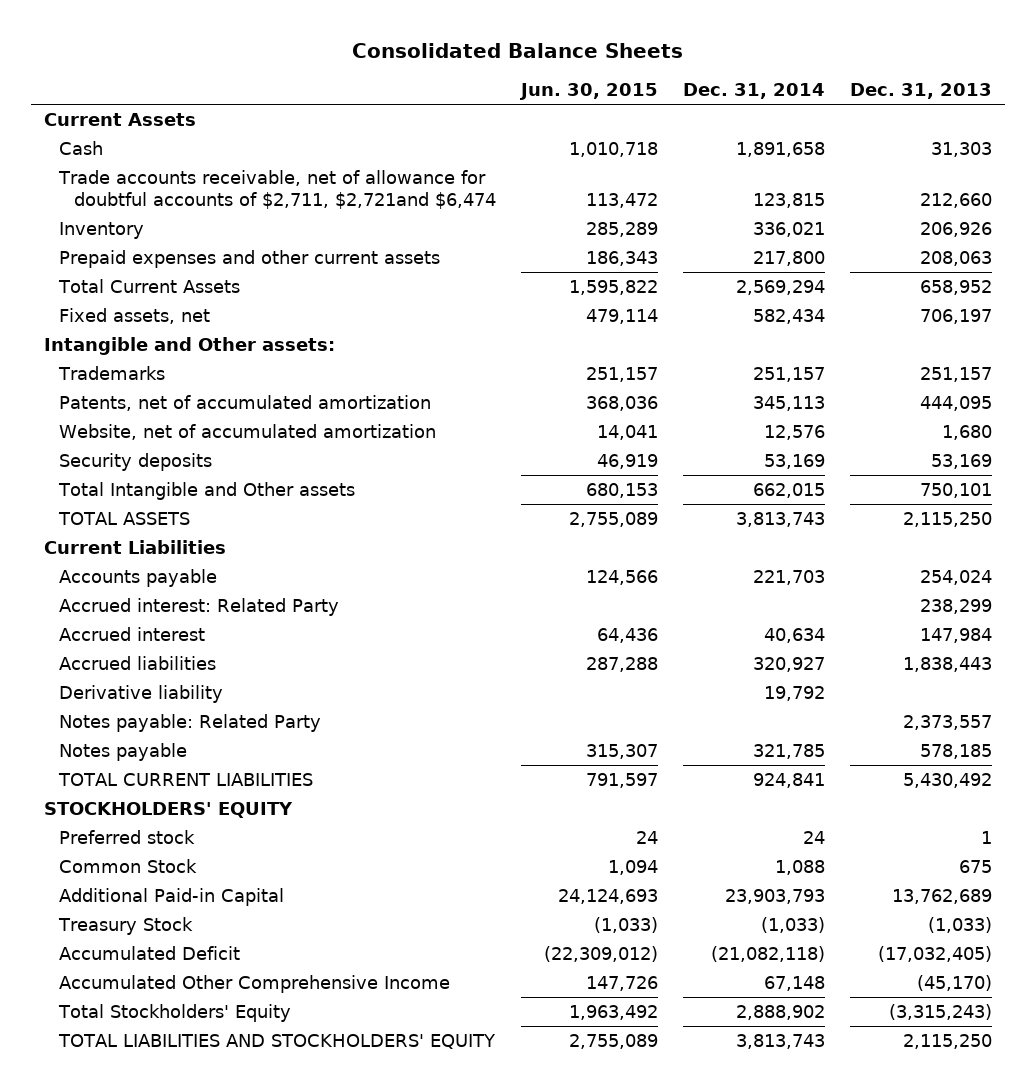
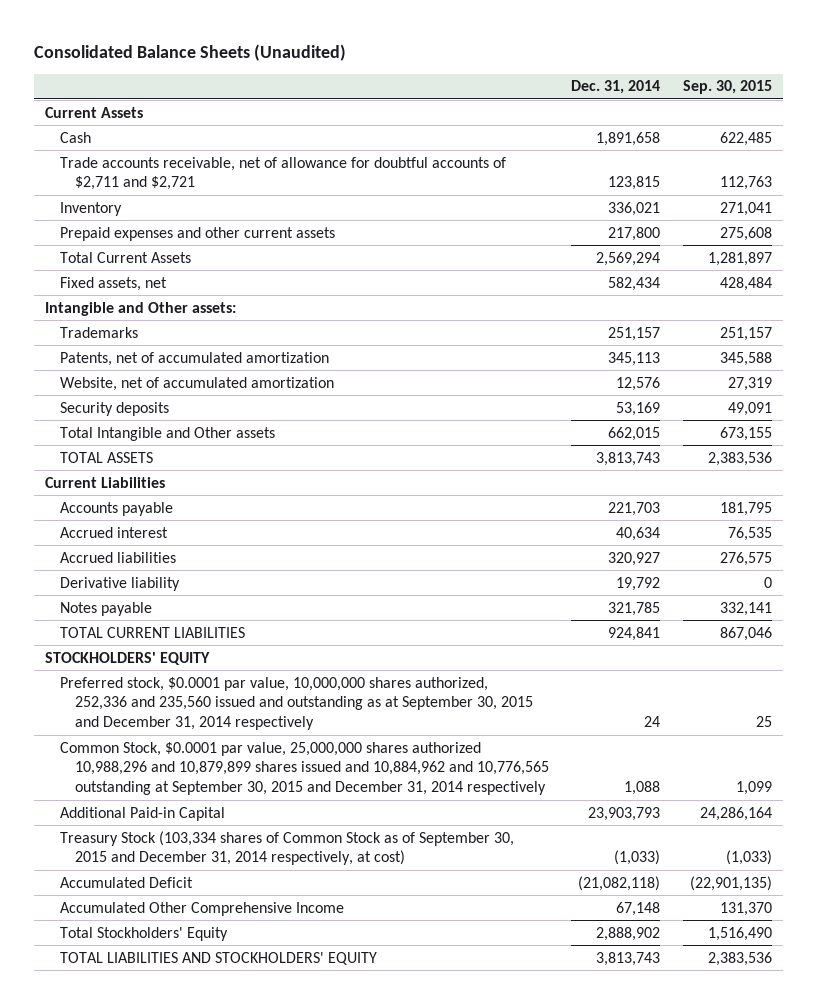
[352,43,684,59] Consolidated Balance Sheets -> [33,44,346,62] Consolidated Balance Sheets (Unaudited)
[518,83,658,101] Jun. 30, 2015 -> none
[850,83,993,100] Dec. 31, 2013 -> none
none -> [683,80,773,95] Sep. 30, 2015
[57,169,496,210] Trade accounts receivable, net of allowance for doubtful accounts of $2,711, $2,721and $6,474 -> [60,156,507,191] Trade accounts receivable, net of allowance for doubtful accounts of $2,711 and $2,721
[58,597,339,616] Accrued interest: Related Party -> none
[58,713,321,732] Notes payable: Related Party -> none
[58,829,195,844] Preferred stock -> [60,676,533,731] Preferred stock, $0.0001 par value, 10,000,000 shares authorized, 252,336 and 235,560 issued and outstanding as at September 30, 2015 and December 31, 2014 respectively
[58,858,197,873] Common Stock -> [60,741,549,796] Common Stock, $0.0001 par value, 25,000,000 shares authorized 10,988,296 and 10,879,899 shares issued and 10,884,962 and 10,776,565 outstanding at September 30, 2015 and December 31, 2014 respectively
[57,916,193,935] Treasury Stock -> [60,830,515,866] Treasury Stock (103,334 shares of Common Stock as of September 30, 2015 and December 31, 2014 respectively, at cost)

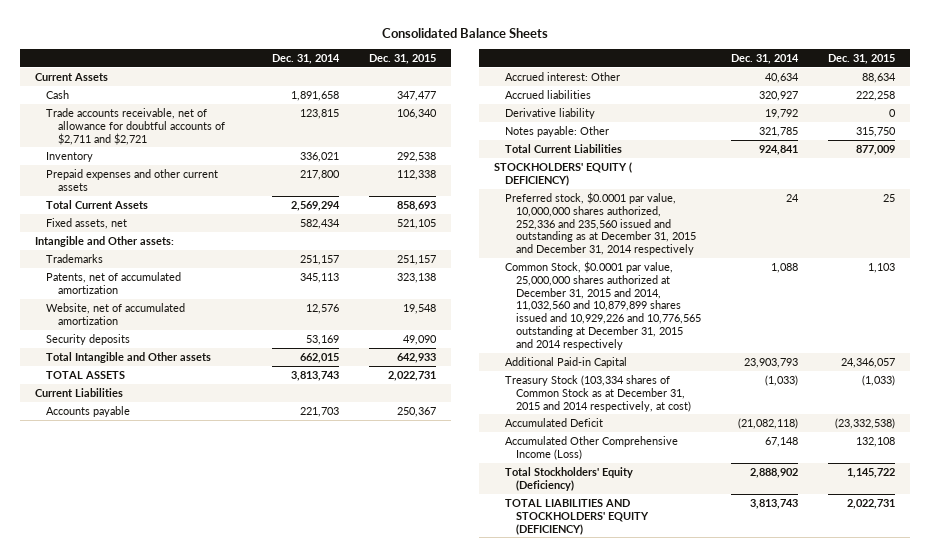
[33,44,346,62] Consolidated Balance Sheets (Unaudited) -> [382,27,549,38] Consolidated Balance Sheets
[683,80,773,95] Sep. 30, 2015 -> none
none -> [369,53,437,64] Dec. 31, 2015
[60,526,169,538] Accrued interest -> [505,71,621,81] Accrued interest: Other
[60,601,153,616] Notes payable -> [505,125,610,137] Notes payable: Other
[60,626,246,638] TOTAL CURRENT LIABILITIES -> [505,143,623,153] Total Current Liabilities
[45,651,211,665] STOCKHOLDERS' EQUITY -> [494,161,633,186] STOCKHOLDERS' EQUITY ( DEFICIENCY)
[60,676,533,731] Preferred stock, $0.0001 par value, 10,000,000 shares authorized, 252,336 and 235,560 issued and outstanding as at September 30, 2015 and December 31, 2014 respectively -> [505,191,697,256] Preferred stock, $0.0001 par value, 10,000,000 shares authorized, 252,336 and 235,560 issued and outstanding as at December 31, 2015 and December 31, 2014 respectively
[60,741,549,796] Common Stock, $0.0001 par value, 25,000,000 shares authorized 10,988,296 and 10,879,899 shares issued and 10,884,962 and 10,776,565 outstanding at September 30, 2015 and December 31, 2014 respectively -> [505,260,702,351] Common Stock, $0.0001 par value, 25,000,000 shares authorized at December 31, 2015 and 2014, 11,032,560 and 10,879,899 shares issued and 10,929,226 and 10,776,565 outstanding at December 31, 2015 and 2014 respectively
[60,830,515,866] Treasury Stock (103,334 shares of Common Stock as of September 30, 2015 and December 31, 2014 respectively, at cost) -> [505,374,692,412] Treasury Stock (103,334 shares of Common Stock as at December 31, 2015 and 2014 respectively, at cost)
[60,901,345,916] Accumulated Other Comprehensive Income -> [505,435,679,460] Accumulated Other Comprehensive Income (Loss)
[60,926,229,941] Total Stockholders' Equity -> [505,466,634,491] Total Stockholders' Equity (Deficiency)
[60,951,378,965] TOTAL LIABILITIES AND STOCKHOLDERS' EQUITY -> [505,498,650,535] TOTAL LIABILITIES AND STOCKHOLDERS' EQUITY (DEFICIENCY)

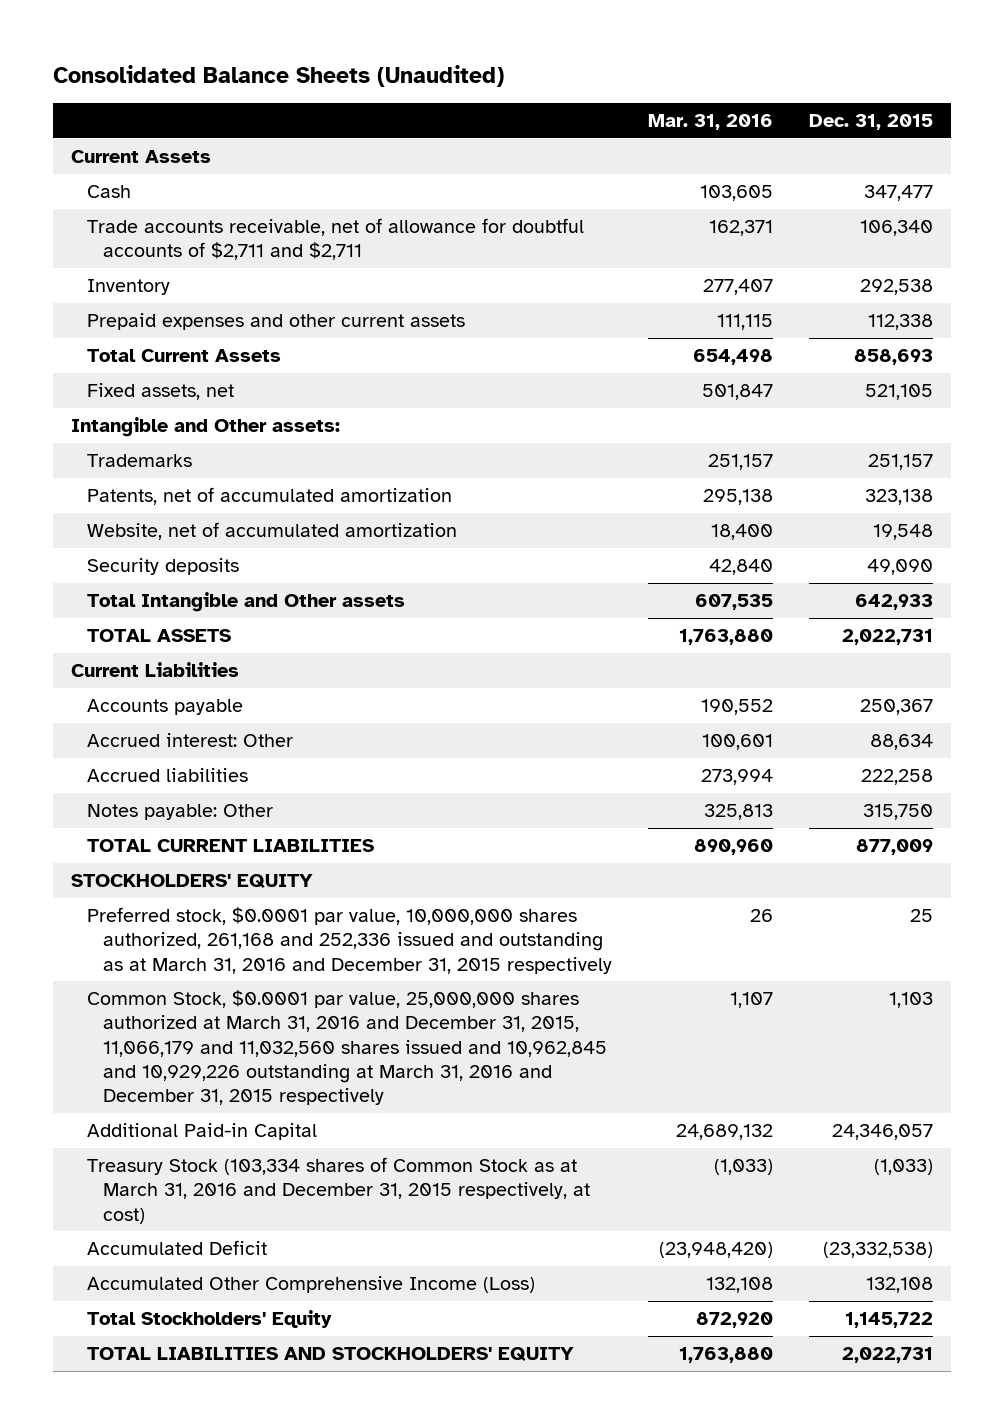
[382,27,549,38] Consolidated Balance Sheets -> [52,65,504,88] Consolidated Balance Sheets (Unaudited)
[272,53,341,64] Dec. 31, 2014 -> none
none -> [648,114,774,131] Mar. 31, 2016
[46,107,225,145] Trade accounts receivable, net of allowance for doubtful accounts of $2,711 and $2,721 -> [86,218,584,261] Trade accounts receivable, net of allowance for doubtful accounts of $2,711 and $2,711
[505,107,596,119] Derivative liability -> none
[505,143,623,153] Total Current Liabilities -> [86,839,374,853] TOTAL CURRENT LIABILITIES
[494,161,633,186] STOCKHOLDERS' EQUITY ( DEFICIENCY) -> [70,874,313,889] STOCKHOLDERS' EQUITY
[505,191,697,256] Preferred stock, $0.0001 par value, 10,000,000 shares authorized, 252,336 and 235,560 issued and outstanding as at December 31, 2015 and December 31, 2014 respectively -> [86,907,612,974] Preferred stock, $0.0001 par value, 10,000,000 shares authorized, 261,168 and 252,336 issued and outstanding as at March 31, 2016 and December 31, 2015 respectively
[505,260,702,351] Common Stock, $0.0001 par value, 25,000,000 shares authorized at December 31, 2015 and 2014, 11,032,560 and 10,879,899 shares issued and 10,929,226 and 10,776,565 outstanding at December 31, 2015 and 2014 respectively -> [86,990,607,1106] Common Stock, $0.0001 par value, 25,000,000 shares authorized at March 31, 2016 and December 31, 2015, 11,066,179 and 11,032,560 shares issued and 10,962,845 and 10,929,226 outstanding at March 31, 2016 and December 31, 2015 respectively
[505,374,692,412] Treasury Stock (103,334 shares of Common Stock as at December 31, 2015 and 2014 respectively, at cost) -> [86,1157,590,1224] Treasury Stock (103,334 shares of Common Stock as at March 31, 2016 and December 31, 2015 respectively, at cost)
[505,466,634,491] Total Stockholders' Equity (Deficiency) -> [86,1310,332,1329] Total Stockholders' Equity
[505,498,650,535] TOTAL LIABILITIES AND STOCKHOLDERS' EQUITY (DEFICIENCY) -> [86,1347,574,1362] TOTAL LIABILITIES AND STOCKHOLDERS' EQUITY

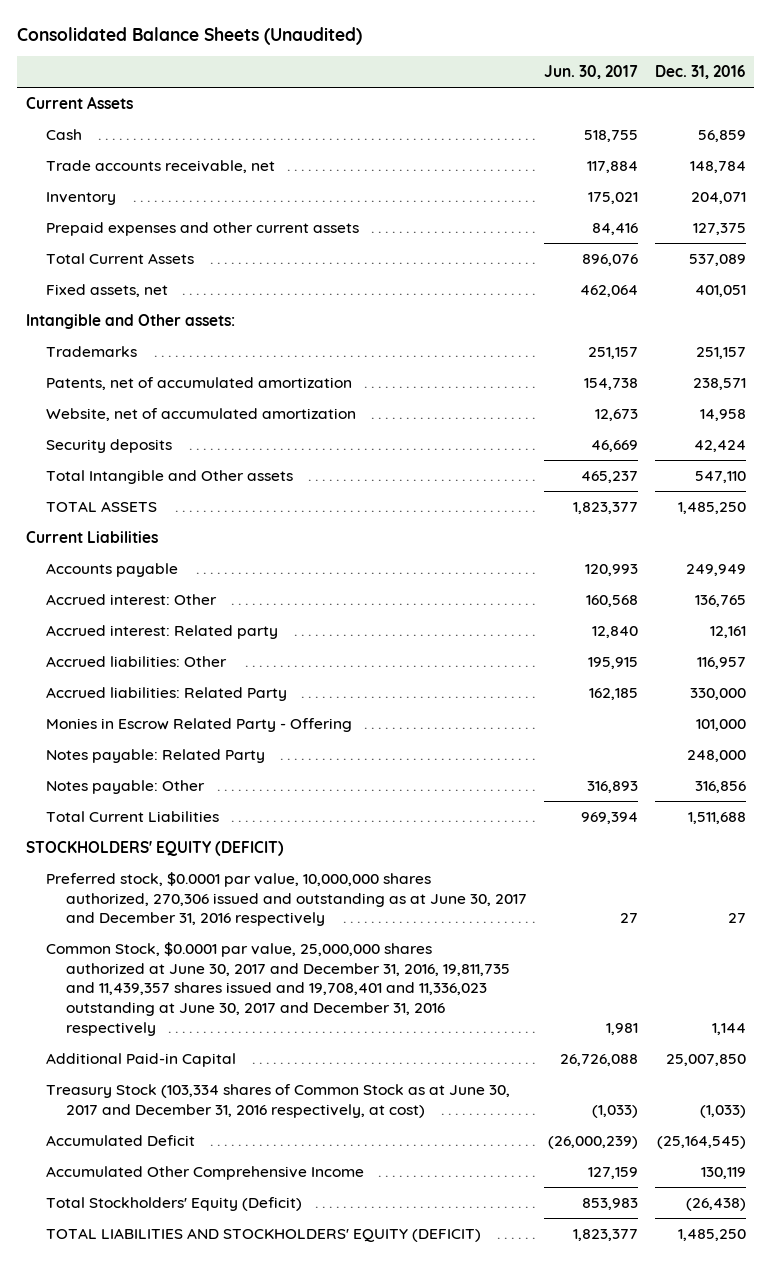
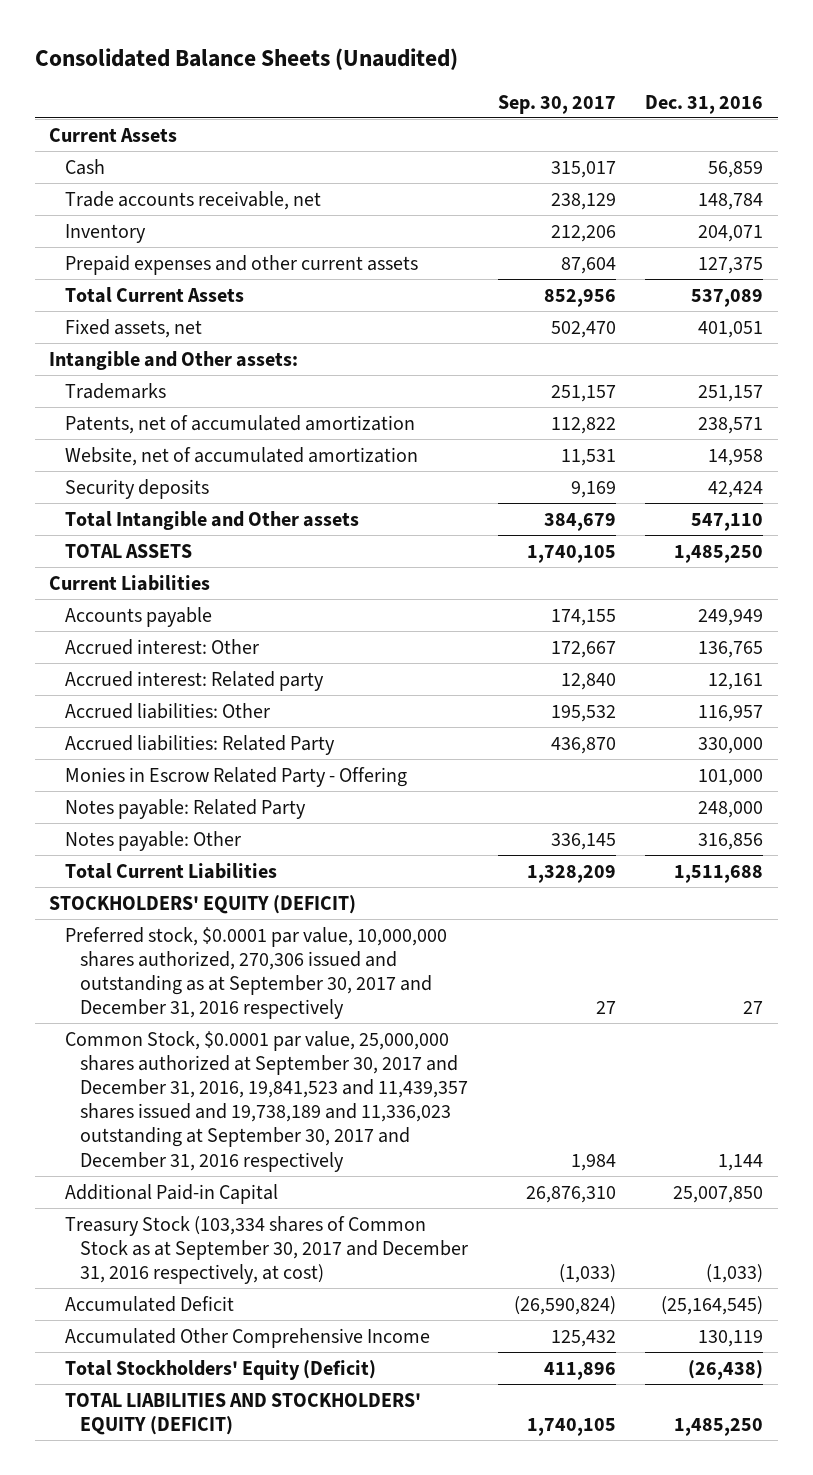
[543,65,638,80] Jun. 30, 2017 -> none
none -> [497,94,616,114] Sep. 30, 2017
[45,871,527,927] Preferred stock, $0.0001 par value, 10,000,000 shares authorized, 270,306 issued and outstanding as at June 30, 2017 and December 31, 2016 respectively -> [64,926,447,1020] Preferred stock, $0.0001 par value, 10,000,000 shares authorized, 270,306 issued and outstanding as at September 30, 2017 and December 31, 2016 respectively
[45,941,510,1037] Common Stock, $0.0001 par value, 25,000,000 shares authorized at June 30, 2017 and December 31, 2016, 19,811,735 and 11,439,357 shares issued and 19,708,401 and 11,336,023 outstanding at June 30, 2017 and December 31, 2016 respectively -> [64,1030,469,1172] Common Stock, $0.0001 par value, 25,000,000 shares authorized at September 30, 2017 and December 31, 2016, 19,841,523 and 11,439,357 shares issued and 19,738,189 and 11,336,023 outstanding at September 30, 2017 and December 31, 2016 respectively
[45,1083,510,1118] Treasury Stock (103,334 shares of Common Stock as at June 30, 2017 and December 31, 2016 respectively, at cost) -> [64,1215,469,1284] Treasury Stock (103,334 shares of Common Stock as at September 30, 2017 and December 31, 2016 respectively, at cost)

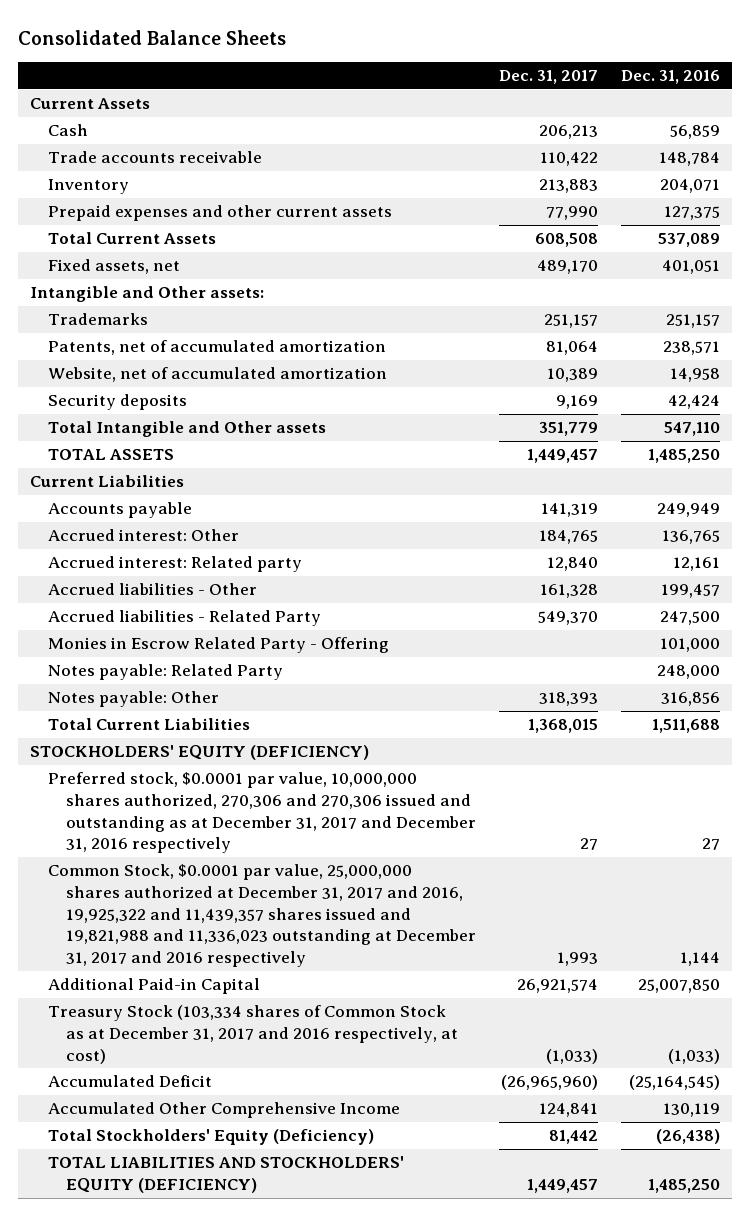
[34,47,458,70] Consolidated Balance Sheets (Unaudited) -> [17,29,286,45] Consolidated Balance Sheets
[497,94,616,114] Sep. 30, 2017 -> none
none -> [498,70,598,85] Dec. 31, 2017
[64,190,321,210] Trade accounts receivable, net -> [47,151,262,164] Trade accounts receivable
[64,702,270,719] Accrued liabilities: Other -> [47,583,257,596] Accrued liabilities - Other
[698,704,764,722] 116,957 -> [661,584,721,599] 199,457
[64,734,335,755] Accrued liabilities: Related Party -> [47,610,321,627] Accrued liabilities - Related Party
[698,736,764,754] 330,000 -> [660,611,721,626] 247,500
[49,894,357,914] STOCKHOLDERS' EQUITY (DEFICIT) -> [29,745,369,761] STOCKHOLDERS' EQUITY (DEFICIENCY)
[64,926,447,1020] Preferred stock, $0.0001 par value, 10,000,000 shares authorized, 270,306 issued and outstanding as at September 30, 2017 and December 31, 2016 respectively -> [47,772,476,854] Preferred stock, $0.0001 par value, 10,000,000 shares authorized, 270,306 and 270,306 issued and outstanding as at December 31, 2017 and December 31, 2016 respectively
[64,1030,469,1172] Common Stock, $0.0001 par value, 25,000,000 shares authorized at September 30, 2017 and December 31, 2016, 19,841,523 and 11,439,357 shares issued and 19,738,189 and 11,336,023 outstanding at September 30, 2017 and December 31, 2016 respectively -> [47,864,476,968] Common Stock, $0.0001 par value, 25,000,000 shares authorized at December 31, 2017 and 2016, 19,925,322 and 11,439,357 shares issued and 19,821,988 and 11,336,023 outstanding at December 31, 2017 and 2016 respectively
[64,1215,469,1284] Treasury Stock (103,334 shares of Common Stock as at September 30, 2017 and December 31, 2016 respectively, at cost) -> [47,1005,458,1064] Treasury Stock (103,334 shares of Common Stock as at December 31, 2017 and 2016 respectively, at cost)
[64,1359,376,1380] Total Stockholders' Equity (Deficit) -> [47,1129,374,1146] Total Stockholders' Equity (Deficiency)
[64,1392,421,1435] TOTAL LIABILITIES AND STOCKHOLDERS' EQUITY (DEFICIT) -> [47,1156,404,1194] TOTAL LIABILITIES AND STOCKHOLDERS' EQUITY (DEFICIENCY)

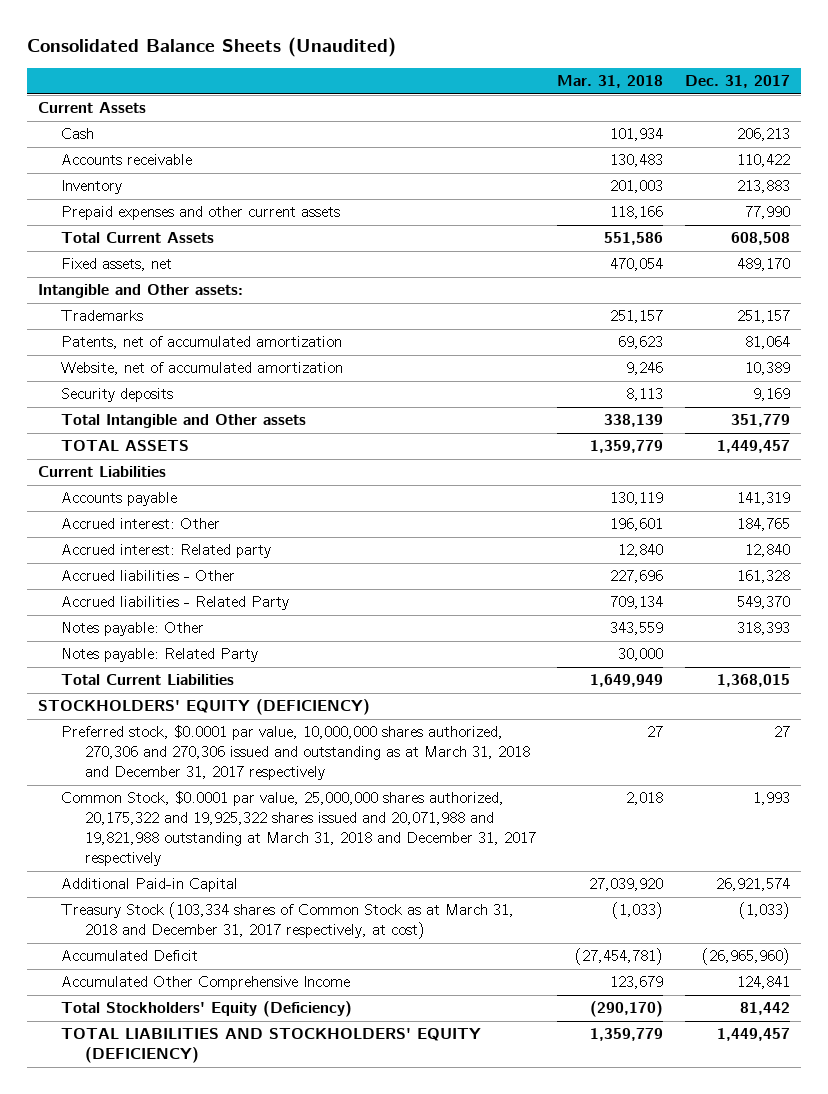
[17,29,286,45] Consolidated Balance Sheets -> [27,37,397,58] Consolidated Balance Sheets (Unaudited)
[621,70,721,85] Dec. 31, 2016 -> none
none -> [557,75,664,89] Mar. 31, 2018
[47,151,262,164] Trade accounts receivable -> [61,154,193,166] Accounts receivable
[47,637,389,654] Monies in Escrow Related Party - Offering -> none
[47,664,283,681] Notes payable: Related Party -> [61,648,259,663] Notes payable: Related Party
[47,772,476,854] Preferred stock, $0.0001 par value, 10,000,000 shares authorized, 270,306 and 270,306 issued and outstanding as at December 31, 2017 and December 31, 2016 respectively -> [61,725,530,781] Preferred stock, $0.0001 par value, 10,000,000 shares authorized, 270,306 and 270,306 issued and outstanding as at March 31, 2018 and December 31, 2017 respectively
[47,864,476,968] Common Stock, $0.0001 par value, 25,000,000 shares authorized at December 31, 2017 and 2016, 19,925,322 and 11,439,357 shares issued and 19,821,988 and 11,336,023 outstanding at December 31, 2017 and 2016 respectively -> [61,791,536,867] Common Stock, $0.0001 par value, 25,000,000 shares authorized, 20,175,322 and 19,925,322 shares issued and 20,071,988 and 19,821,988 outstanding at March 31, 2018 and December 31, 2017 respectively
[47,1005,458,1064] Treasury Stock (103,334 shares of Common Stock as at December 31, 2017 and 2016 respectively, at cost) -> [61,902,515,940] Treasury Stock (103,334 shares of Common Stock as at March 31, 2018 and December 31, 2017 respectively, at cost)

